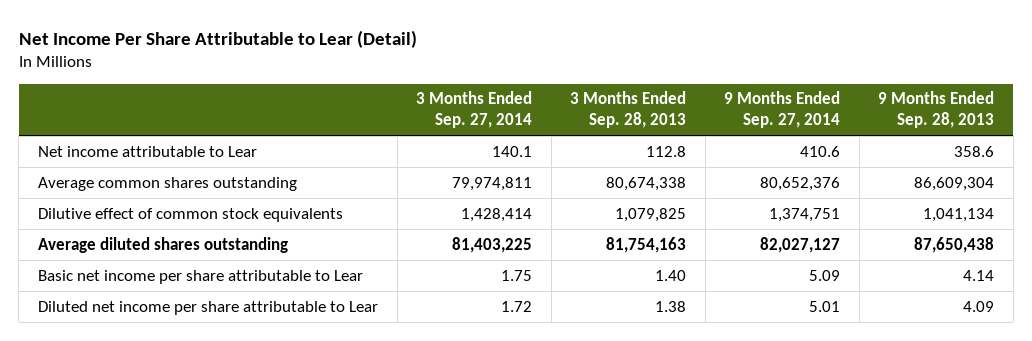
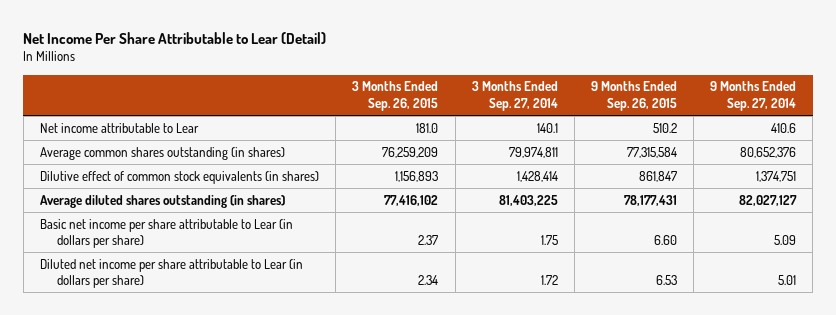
[570,91,687,129] 3 Months Ended Sep. 28, 2013 -> none
[878,91,995,129] 9 Months Ended Sep. 28, 2013 -> none
none -> [352,81,439,111] 3 Months Ended Sep. 26, 2015
none -> [591,81,678,111] 9 Months Ended Sep. 26, 2015
[37,176,297,191] Average common shares outstanding -> [40,146,286,160] Average common shares outstanding (in shares)
[37,207,343,222] Dilutive effect of common stock equivalents -> [40,170,320,184] Dilutive effect of common stock equivalents (in shares)
[37,236,288,253] Average diluted shares outstanding -> [40,194,286,208] Average diluted shares outstanding (in shares)
[37,269,363,284] Basic net income per share attributable to Lear -> [40,218,294,249] Basic net income per share attributable to Lear (in dollars per share)
[37,300,378,315] Diluted net income per share attributable to Lear -> [40,258,304,289] Diluted net income per share attributable to Lear (in dollars per share)

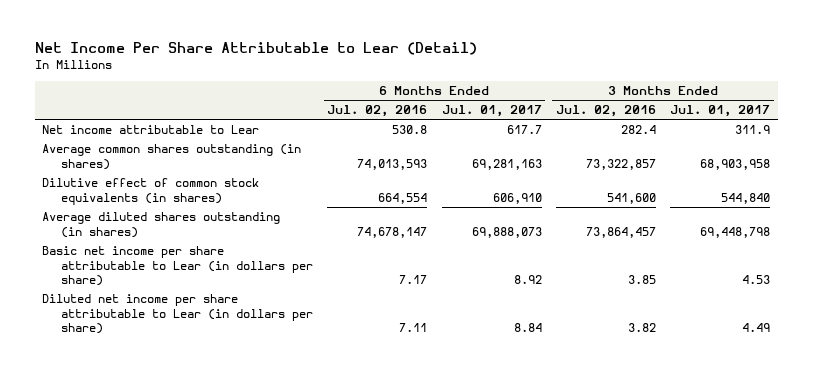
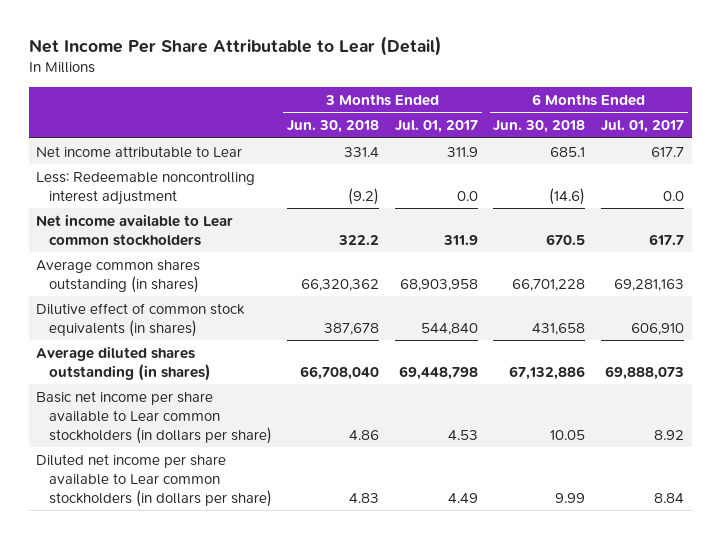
[327,105,428,118] Jul. 02, 2016 -> none
[556,105,657,118] Jul. 02, 2016 -> none
none -> [287,120,380,134] Jun. 30, 2018
none -> [493,120,586,134] Jun. 30, 2018
none -> [36,170,256,205] Less: Redeemable noncontrolling interest adjustment
none -> [36,213,234,246] Net income available to Lear common stockholders
[42,246,313,286] Basic net income per share attributable to Lear (in dollars per share) -> [36,390,272,444] Basic net income per share available to Lear common stockholders (in dollars per share)
[42,294,313,334] Diluted net income per share attributable to Lear (in dollars per share) -> [36,453,272,507] Diluted net income per share available to Lear common stockholders (in dollars per share)

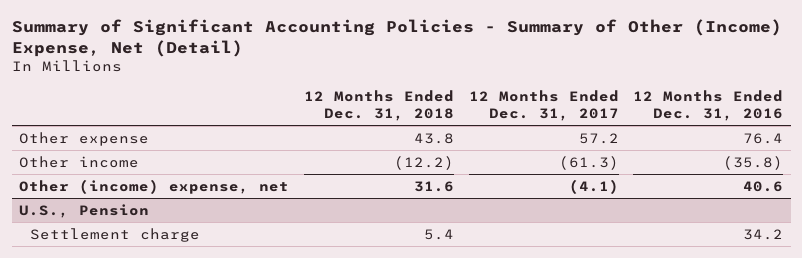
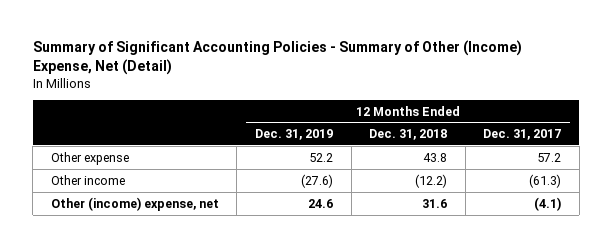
[633,89,784,121] 12 Months Ended Dec. 31, 2016 -> none
none -> [255,129,334,141] Dec. 31, 2019
[18,203,149,218] U.S., Pension -> none
[30,227,201,242] Settlement charge -> none

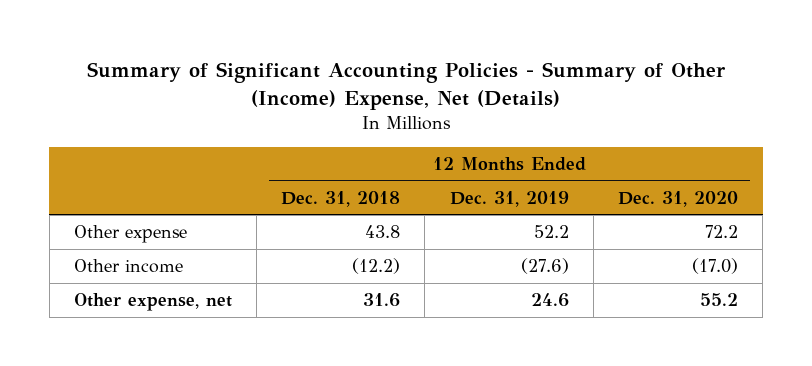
[32,39,522,76] Summary of Significant Accounting Policies - Summary of Other (Income) Expense, Net (Detail) -> [86,62,726,110] Summary of Significant Accounting Policies - Summary of Other (Income) Expense, Net (Details)
[483,129,562,141] Dec. 31, 2017 -> none
none -> [618,190,739,207] Dec. 31, 2020
[50,196,219,211] Other (income) expense, net -> [73,292,232,311] Other expense, net

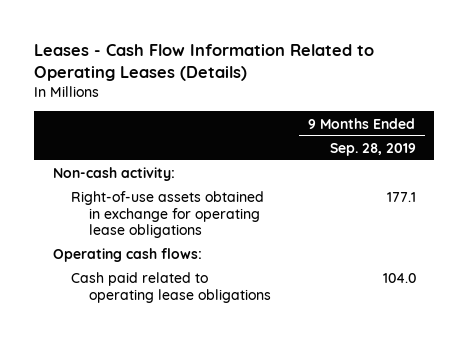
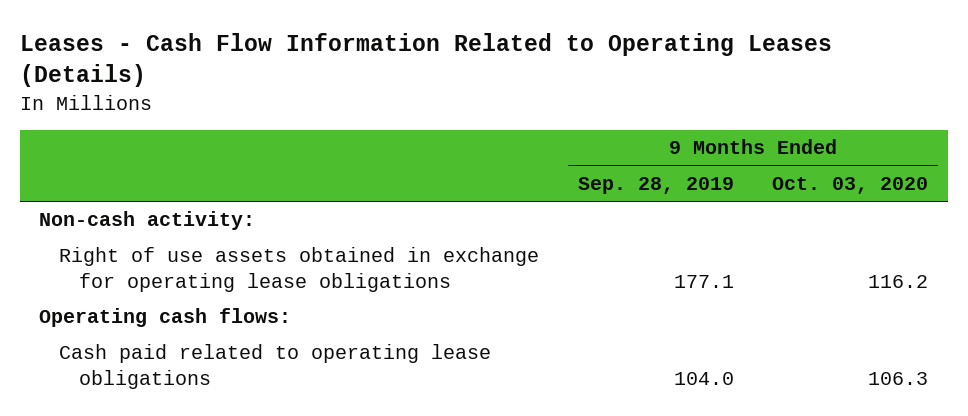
none -> [772,176,929,194] Oct. 03, 2020
[70,191,264,239] Right-of-use assets obtained in exchange for operating lease obligations -> [58,247,539,293] Right of use assets obtained in exchange for operating lease obligations

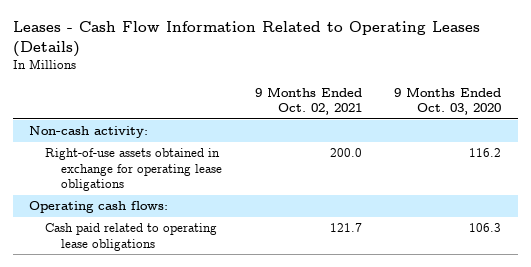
[577,176,734,194] Sep. 28, 2019 -> none
none -> [254,86,362,115] 9 Months Ended Oct. 02, 2021
[58,247,539,293] Right of use assets obtained in exchange for operating lease obligations -> [45,148,223,191] Right-of-use assets obtained in exchange for operating lease obligations

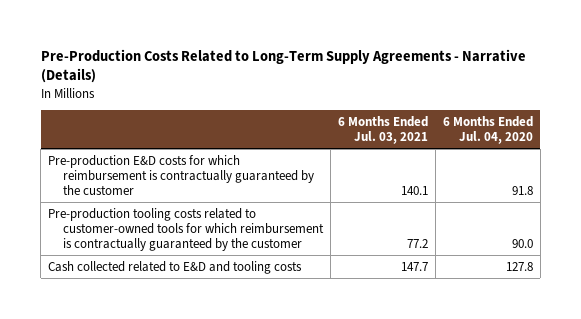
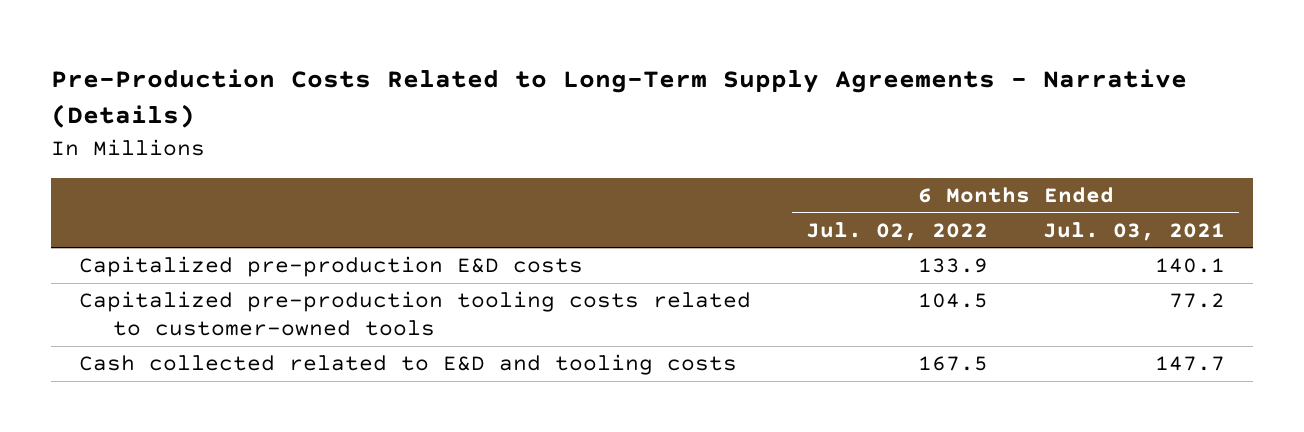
[442,116,533,145] 6 Months Ended Jul. 04, 2020 -> none
none -> [806,221,989,241] Jul. 02, 2022
[48,154,315,195] Pre-production E&D costs for which reimbursement is contractually guaranteed by the customer -> [79,256,584,278] Capitalized pre-production E&D costs
[48,207,325,251] Pre-production tooling costs related to customer-owned tools for which reimbursement is contractually guaranteed by the customer -> [79,291,752,337] Capitalized pre-production tooling costs related to customer-owned tools

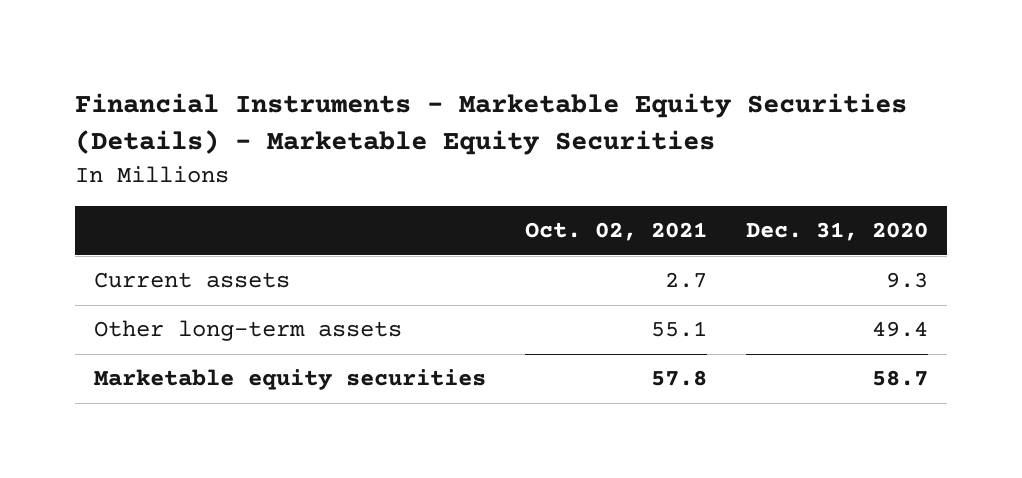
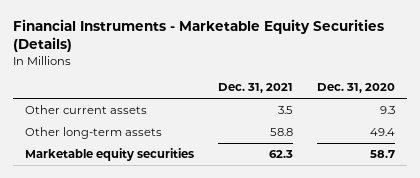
[74,93,907,156] Financial Instruments - Marketable Equity Securities (Details) - Marketable Equity Securities -> [12,18,384,52] Financial Instruments - Marketable Equity Securities (Details)
[525,222,708,242] Oct. 02, 2021 -> none
none -> [218,83,294,94] Dec. 31, 2021
[94,272,291,289] Current assets -> [24,105,147,115] Other current assets

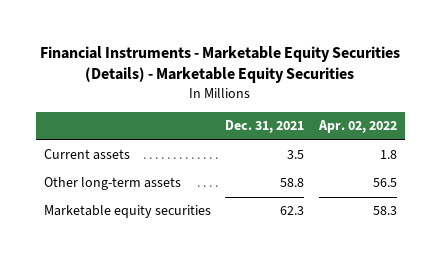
[12,18,384,52] Financial Instruments - Marketable Equity Securities (Details) -> [40,45,401,84] Financial Instruments - Marketable Equity Securities (Details) - Marketable Equity Securities
[317,83,396,94] Dec. 31, 2020 -> none
none -> [318,120,398,134] Apr. 02, 2022
[24,105,147,115] Other current assets -> [43,149,130,161] Current assets

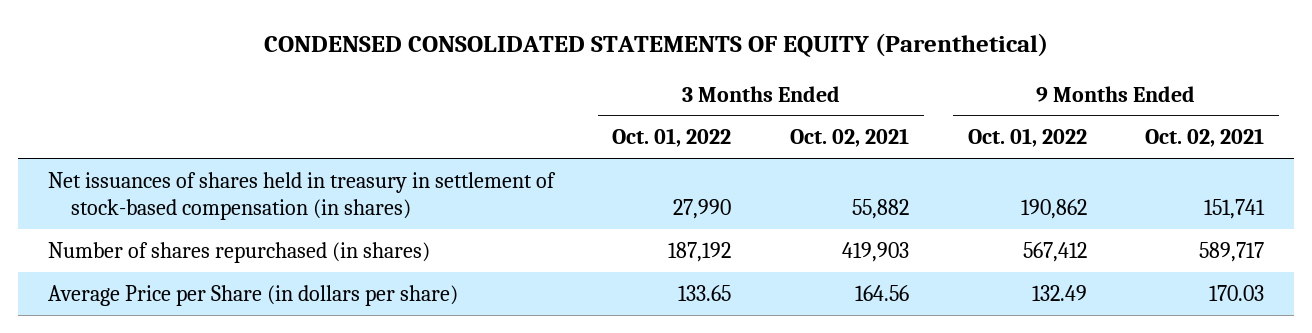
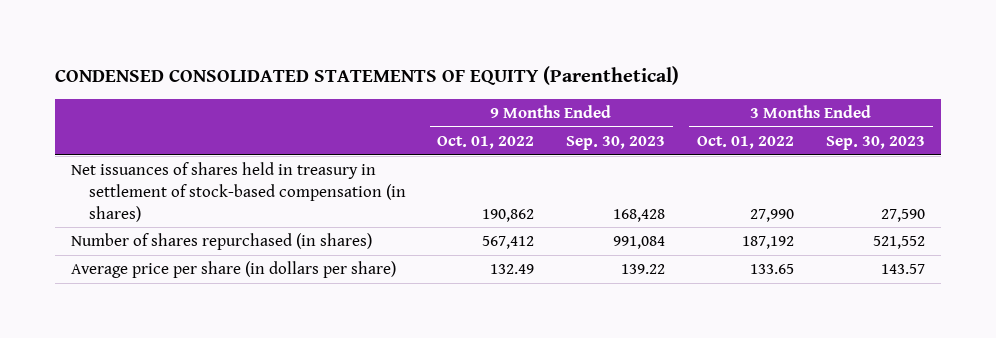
[790,128,910,148] Oct. 02, 2021 -> none
[1145,128,1265,148] Oct. 02, 2021 -> none
none -> [566,136,666,151] Sep. 30, 2023
none -> [825,136,925,151] Sep. 30, 2023
[47,284,458,306] Average Price per Share (in dollars per share) -> [70,261,396,279] Average price per share (in dollars per share)

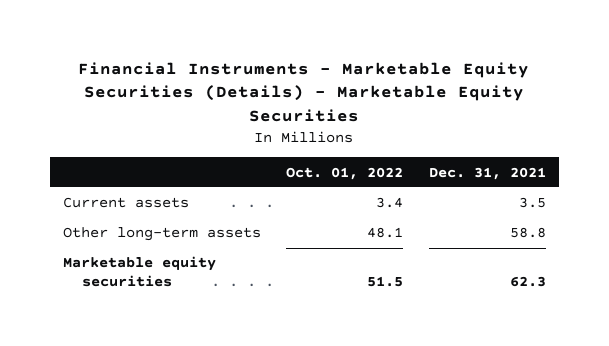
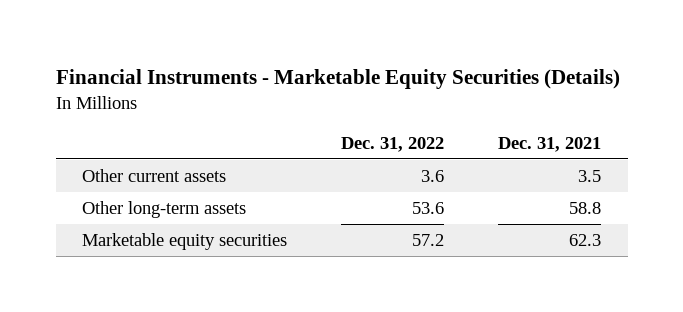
[78,61,530,123] Financial Instruments - Marketable Equity Securities (Details) - Marketable Equity Securities -> [55,69,620,90] Financial Instruments - Marketable Equity Securities (Details)
[286,166,404,180] Oct. 01, 2022 -> none
none -> [341,137,445,153] Dec. 31, 2022
[62,197,189,209] Current assets -> [82,168,227,182] Other current assets

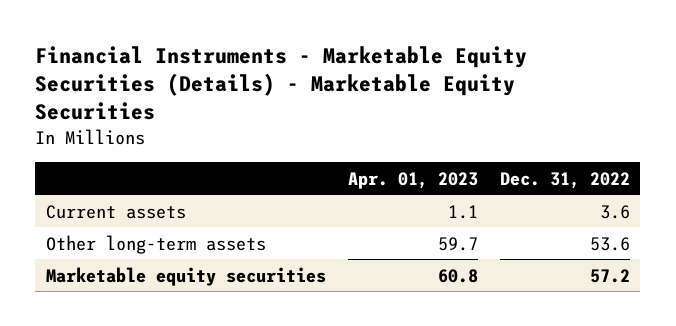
[55,69,620,90] Financial Instruments - Marketable Equity Securities (Details) -> [35,46,528,121] Financial Instruments - Marketable Equity Securities (Details) - Marketable Equity Securities
[497,137,601,153] Dec. 31, 2021 -> none
none -> [347,171,478,189] Apr. 01, 2023
[82,168,227,182] Other current assets -> [46,204,187,219] Current assets

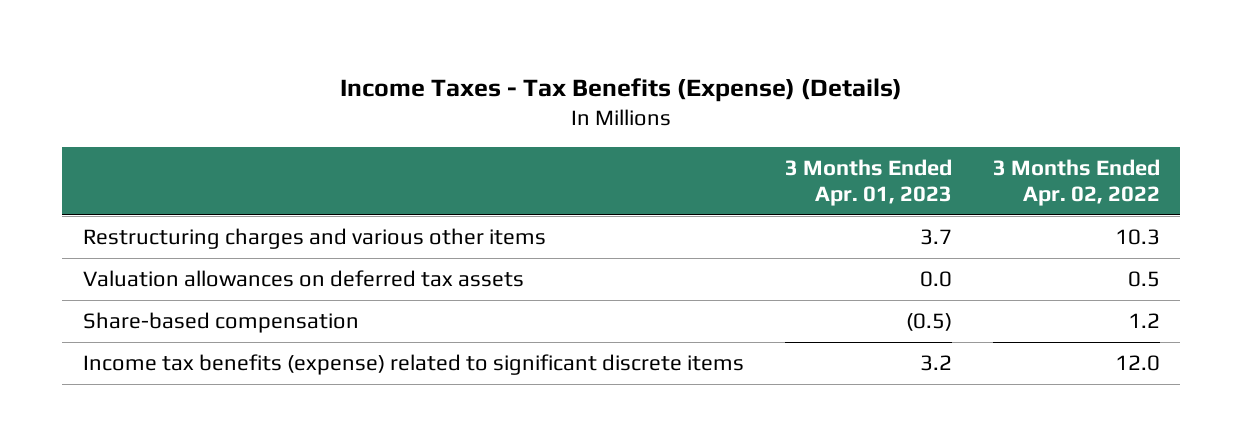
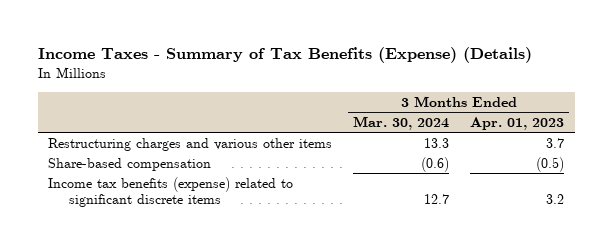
[340,77,903,102] Income Taxes - Tax Benefits (Expense) (Details) -> [38,47,533,64] Income Taxes - Summary of Tax Benefits (Expense) (Details)
[992,159,1160,206] 3 Months Ended Apr. 02, 2022 -> none
none -> [353,116,450,131] Mar. 30, 2024
[82,270,524,288] Valuation allowances on deferred tax assets -> none

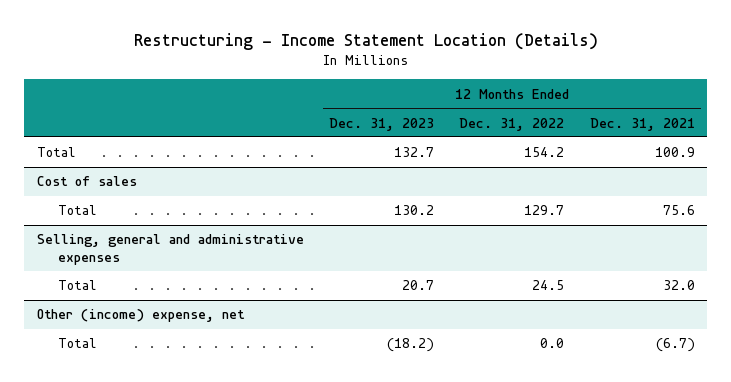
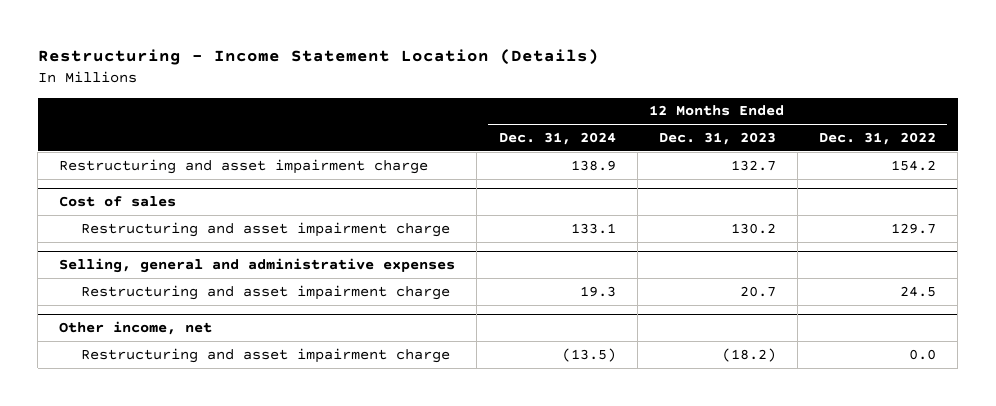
[589,117,695,131] Dec. 31, 2021 -> none
none -> [498,131,616,145] Dec. 31, 2024
[36,147,76,158] Total -> [59,158,429,174] Restructuring and asset impairment charge
[57,205,97,216] Total -> [81,221,451,237] Restructuring and asset impairment charge
[57,280,97,291] Total -> [81,284,451,300] Restructuring and asset impairment charge
[36,309,245,323] Other (income) expense, net -> [59,320,213,335] Other income, net
[57,338,97,349] Total -> [81,347,451,363] Restructuring and asset impairment charge

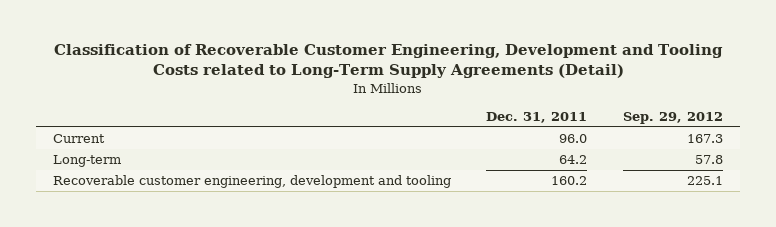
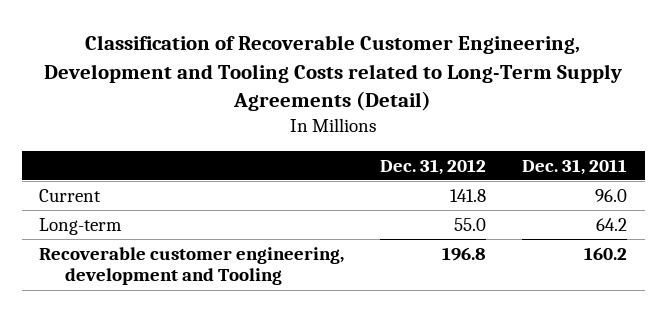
[622,111,723,124] Sep. 29, 2012 -> none
none -> [380,158,487,175] Dec. 31, 2012
[53,175,452,189] Recoverable customer engineering, development and tooling -> [39,246,345,286] Recoverable customer engineering, development and Tooling

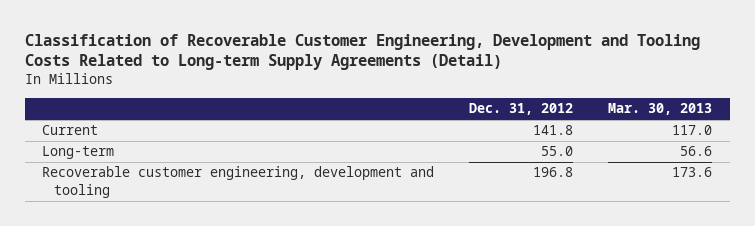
[44,35,623,112] Classification of Recoverable Customer Engineering, Development and Tooling Costs related to Long-Term Supply Agreements (Detail) -> [25,33,701,71] Classification of Recoverable Customer Engineering, Development and Tooling Costs Related to Long-term Supply Agreements (Detail)
[521,158,627,175] Dec. 31, 2011 -> none
none -> [608,103,713,116] Mar. 30, 2013
[39,246,345,286] Recoverable customer engineering, development and Tooling -> [42,166,435,198] Recoverable customer engineering, development and tooling

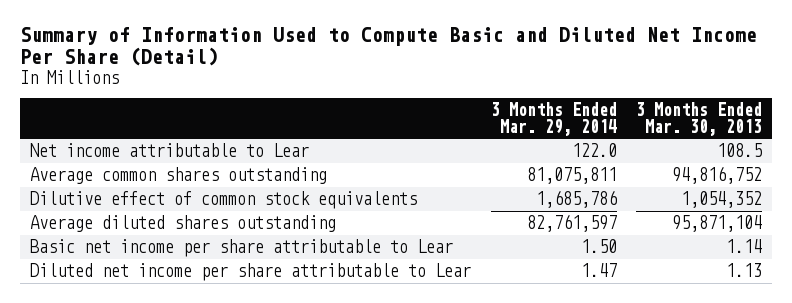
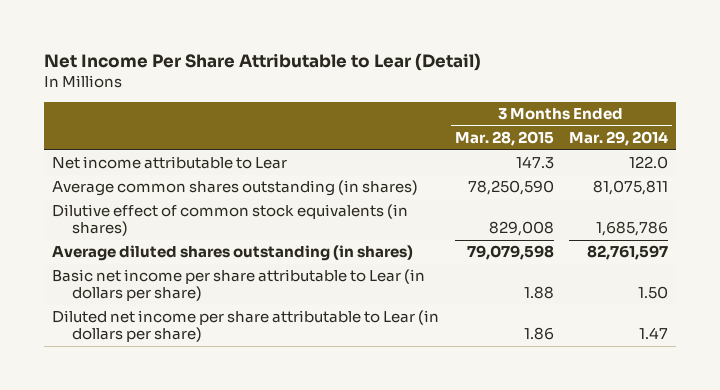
[20,27,758,67] Summary of Information Used to Compute Basic and Diluted Net Income Per Share (Detail) -> [44,53,482,72] Net Income Per Share Attributable to Lear (Detail)
[636,102,763,136] 3 Months Ended Mar. 30, 2013 -> none
none -> [454,131,554,147] Mar. 28, 2015
[30,167,328,185] Average common shares outstanding -> [52,180,419,197] Average common shares outstanding (in shares)
[30,191,418,210] Dilutive effect of common stock equivalents -> [52,204,409,237] Dilutive effect of common stock equivalents (in shares)
[30,215,337,233] Average diluted shares outstanding -> [52,245,414,262] Average diluted shares outstanding (in shares)
[30,239,454,258] Basic net income per share attributable to Lear -> [52,269,426,302] Basic net income per share attributable to Lear (in dollars per share)
[30,263,472,282] Diluted net income per share attributable to Lear -> [52,310,440,343] Diluted net income per share attributable to Lear (in dollars per share)

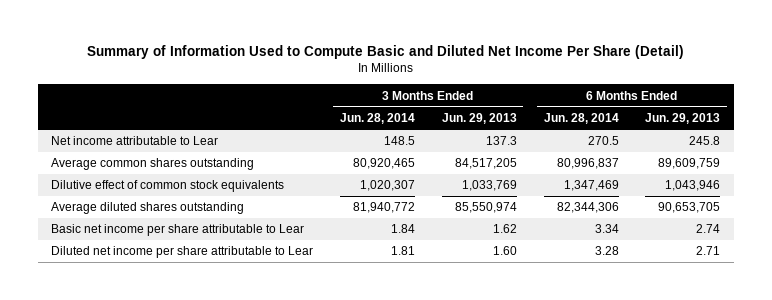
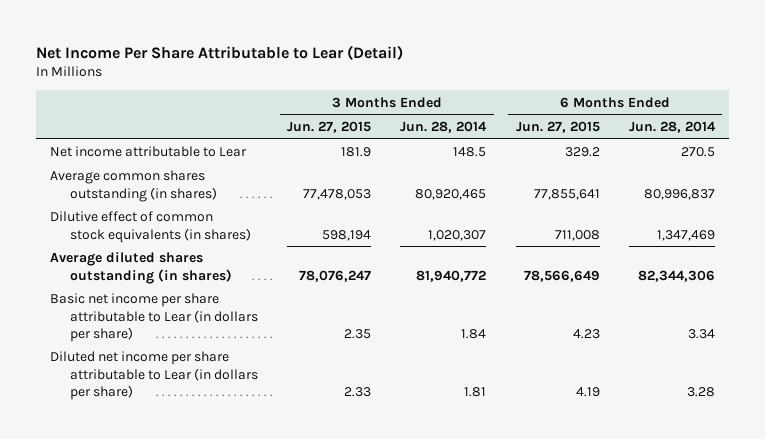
[86,45,684,60] Summary of Information Used to Compute Basic and Diluted Net Income Per Share (Detail) -> [35,44,403,60] Net Income Per Share Attributable to Lear (Detail)
[441,112,517,124] Jun. 29, 2013 -> none
[645,112,721,124] Jun. 29, 2013 -> none
none -> [287,121,372,134] Jun. 27, 2015
none -> [515,121,600,134] Jun. 27, 2015
[51,158,255,171] Average common shares outstanding -> [50,170,218,202] Average common shares outstanding (in shares)
[51,180,285,193] Dilutive effect of common stock equivalents -> [50,211,252,243] Dilutive effect of common stock equivalents (in shares)
[51,202,245,215] Average diluted shares outstanding -> [50,252,233,284] Average diluted shares outstanding (in shares)
[51,224,305,237] Basic net income per share attributable to Lear -> [50,293,259,342] Basic net income per share attributable to Lear (in dollars per share)
[51,246,314,259] Diluted net income per share attributable to Lear -> [50,351,259,400] Diluted net income per share attributable to Lear (in dollars per share)

